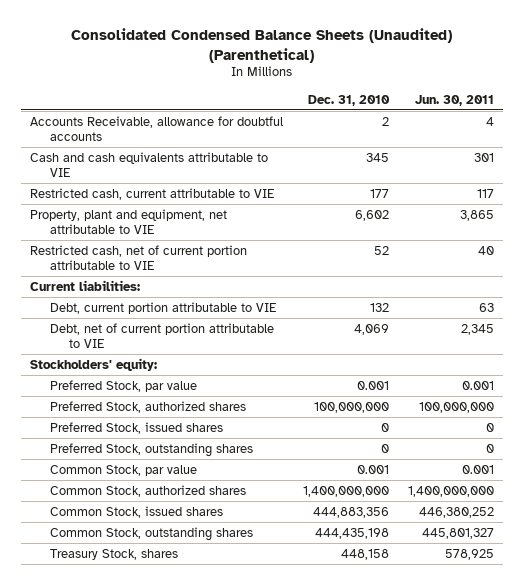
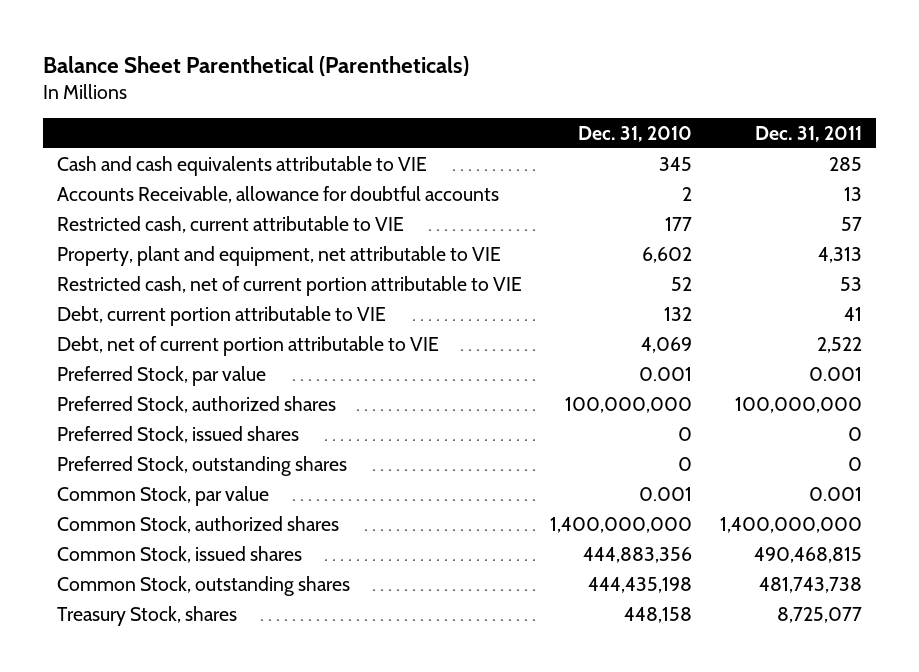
[71,28,453,63] Consolidated Condensed Balance Sheets (Unaudited) (Parenthetical) -> [42,55,469,76] Balance Sheet Parenthetical (Parentheticals)
[414,94,494,106] Jun. 30, 2011 -> none
none -> [754,125,862,142] Dec. 31, 2011
[30,115,284,141] Accounts Receivable, allowance for doubtful accounts -> [56,185,499,203] Accounts Receivable, allowance for doubtful accounts
[30,279,141,291] Current liabilities: -> none
[30,357,158,371] Stockholders' equity: -> none

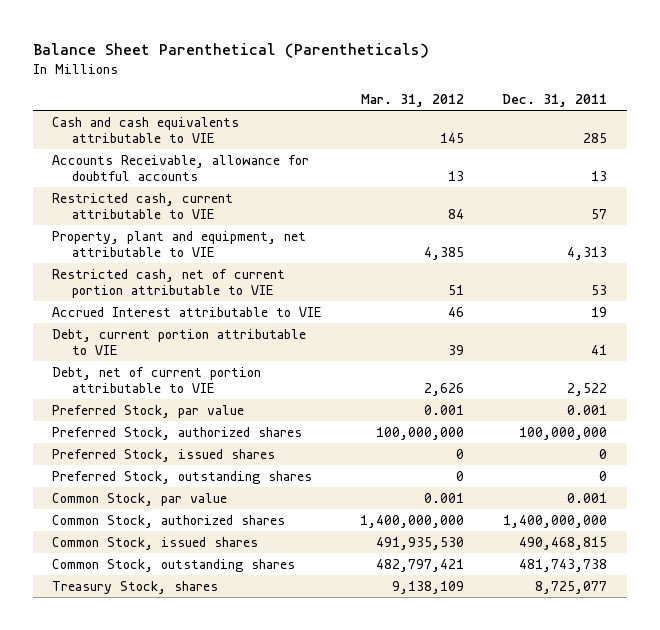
[577,125,692,142] Dec. 31, 2010 -> none
none -> [361,93,465,107] Mar. 31, 2012
none -> [52,306,323,317] Accrued Interest attributable to VIE

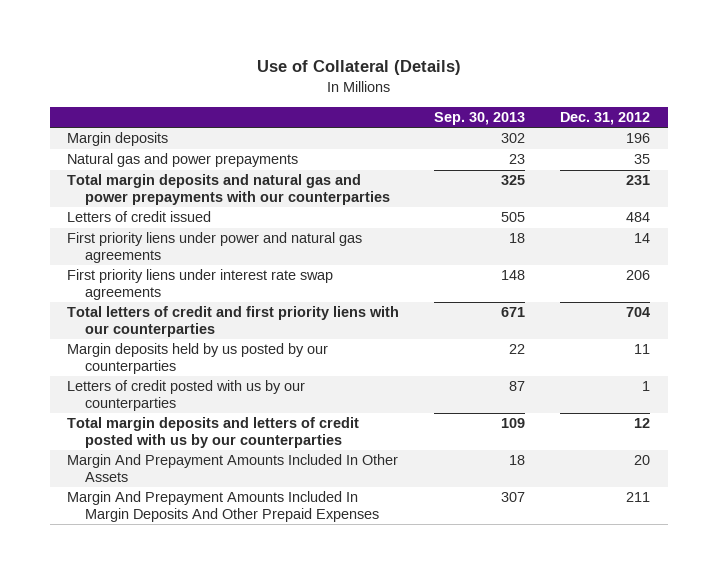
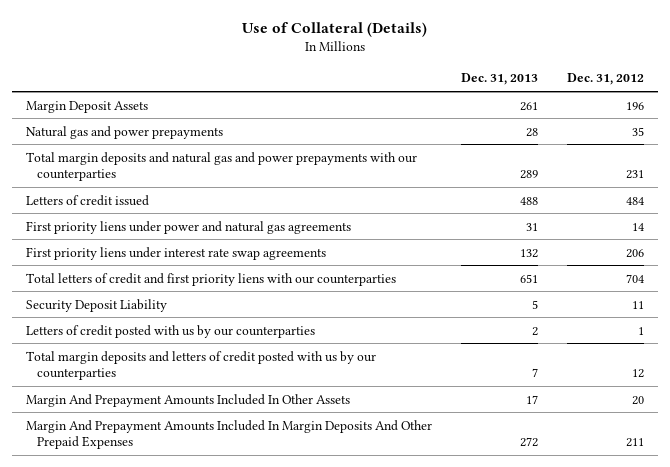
[434,111,526,125] Sep. 30, 2013 -> none
none -> [461,73,539,86] Dec. 31, 2013
[67,132,169,147] Margin deposits -> [26,100,149,113] Margin Deposit Assets
[67,343,329,374] Margin deposits held by us posted by our counterparties -> [26,298,168,312] Security Deposit Liability

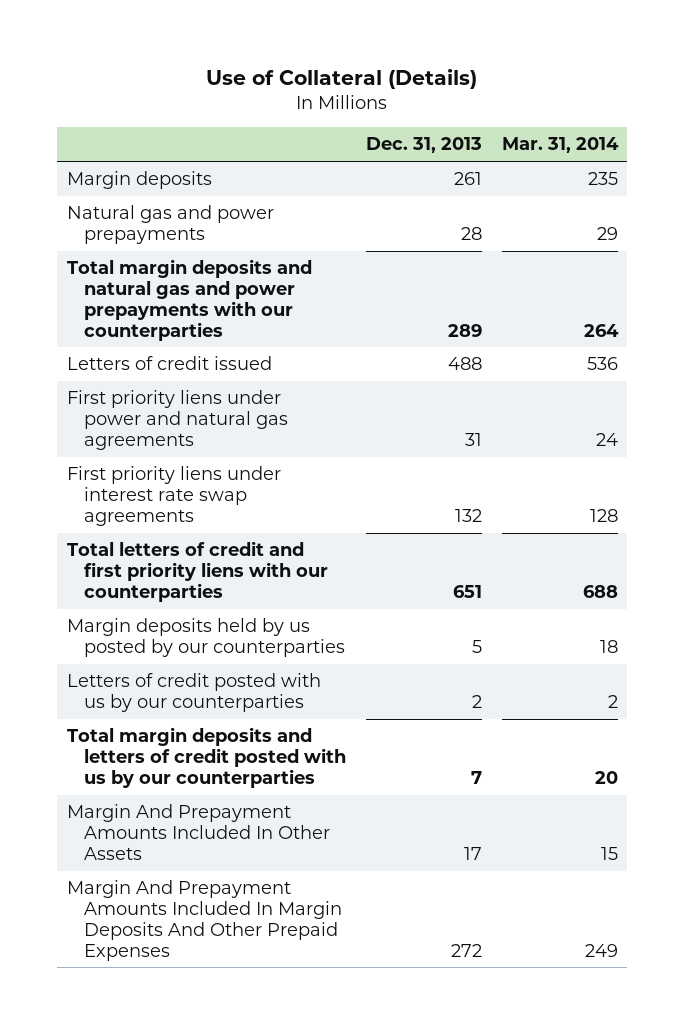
[566,73,644,86] Dec. 31, 2012 -> none
none -> [501,137,619,154] Mar. 31, 2014
[26,100,149,113] Margin Deposit Assets -> [67,171,213,190] Margin deposits
[26,298,168,312] Security Deposit Liability -> [67,618,346,658] Margin deposits held by us posted by our counterparties

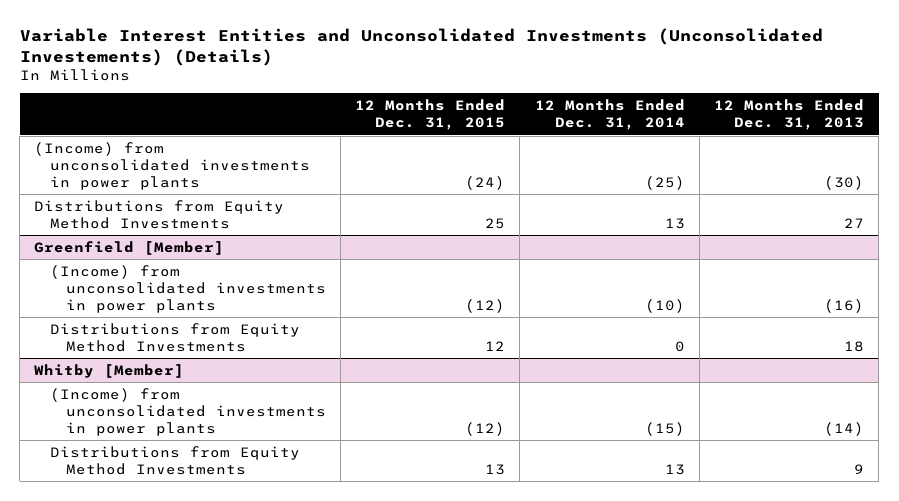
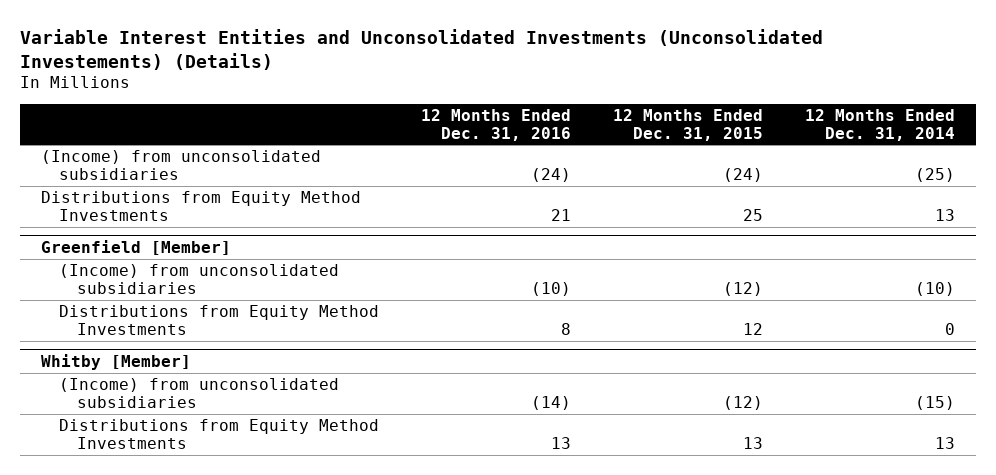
[714,99,865,131] 12 Months Ended Dec. 31, 2013 -> none
none -> [420,108,571,141] 12 Months Ended Dec. 31, 2016
[34,141,311,191] (Income) from unconsolidated investments in power plants -> [40,150,321,180] (Income) from unconsolidated subsidiaries
[50,264,326,314] (Income) from unconsolidated investments in power plants -> [58,264,339,294] (Income) from unconsolidated subsidiaries
[50,387,326,437] (Income) from unconsolidated investments in power plants -> [58,378,339,408] (Income) from unconsolidated subsidiaries

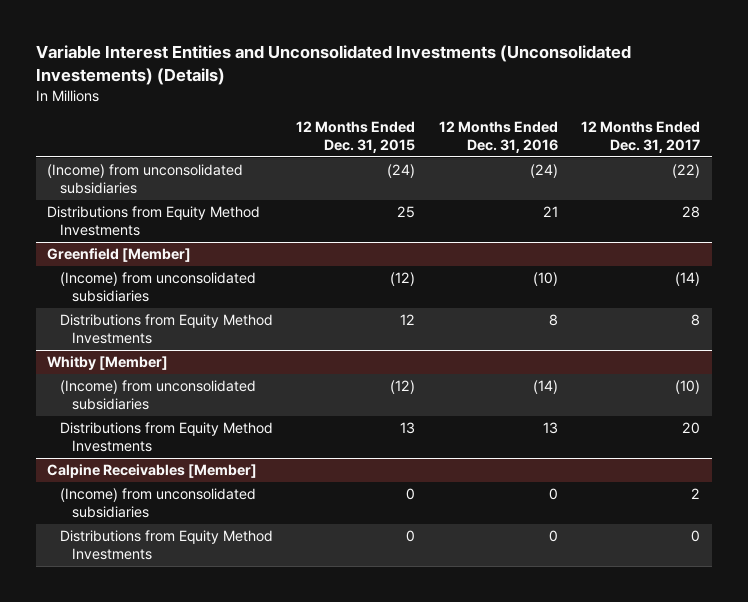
[805,108,956,141] 12 Months Ended Dec. 31, 2014 -> none
none -> [581,121,701,153] 12 Months Ended Dec. 31, 2017
none -> [47,464,258,479] Calpine Receivables [Member]
none -> [59,488,256,518] (Income) from unconsolidated subsidiaries
none -> [59,530,273,560] Distributions from Equity Method Investments

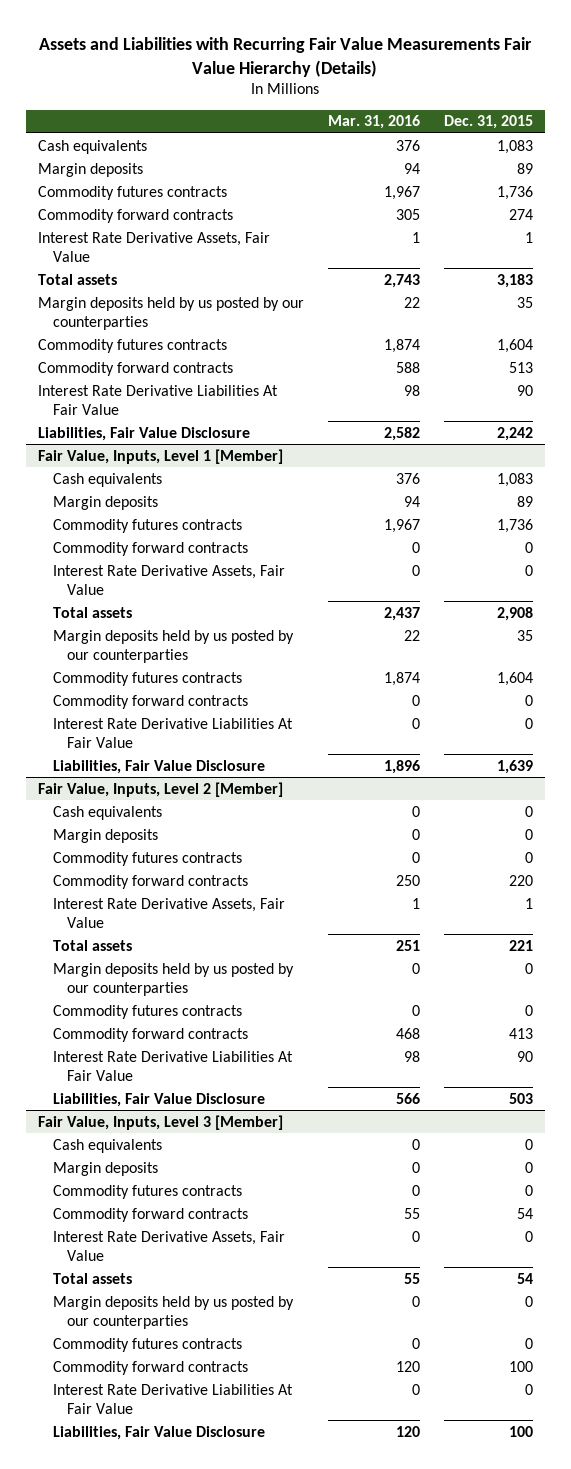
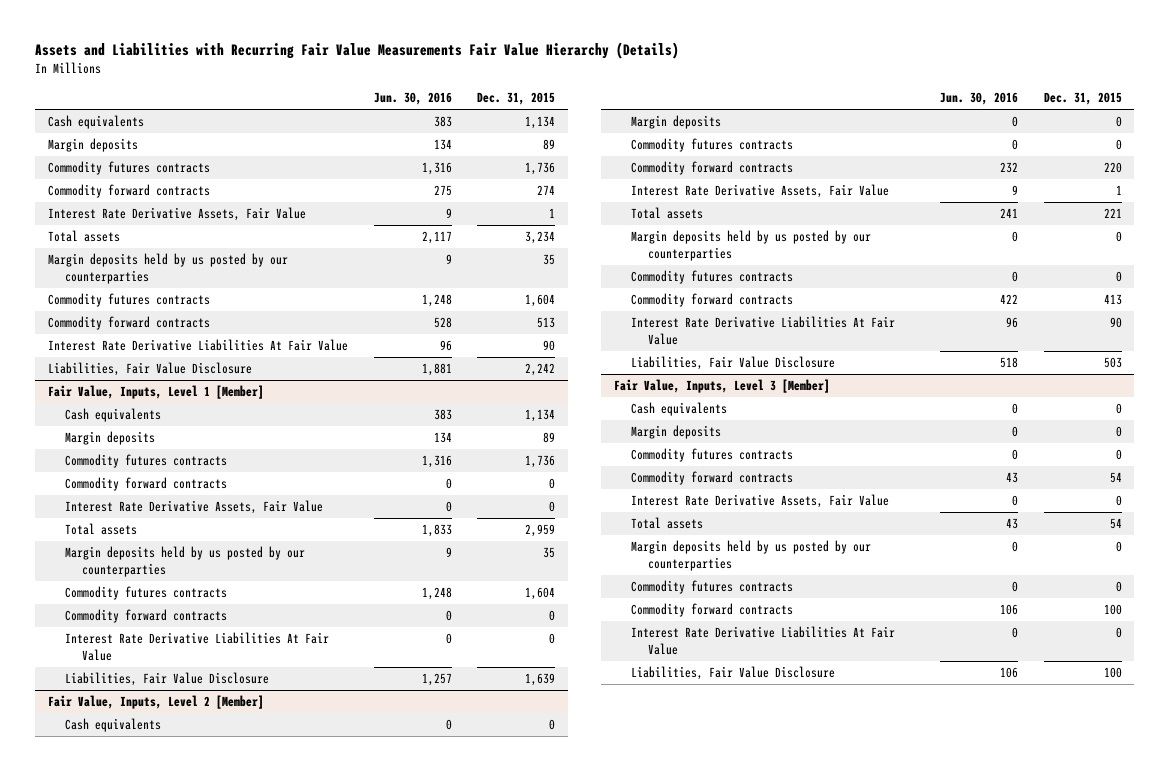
[327,115,420,130] Mar. 31, 2016 -> none
none -> [373,92,452,106] Jun. 30, 2016
[496,139,533,154] 1,083 -> [525,116,556,130] 1,134
[496,273,533,288] 3,183 -> [525,231,556,245] 3,234
[496,472,533,487] 1,083 -> [525,409,556,423] 1,134
[496,606,533,621] 2,908 -> [525,524,556,538] 2,959

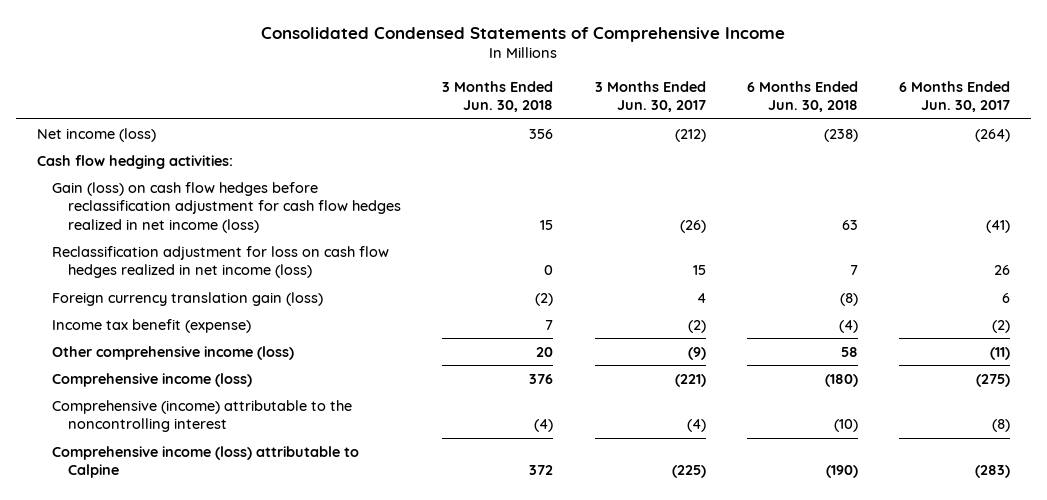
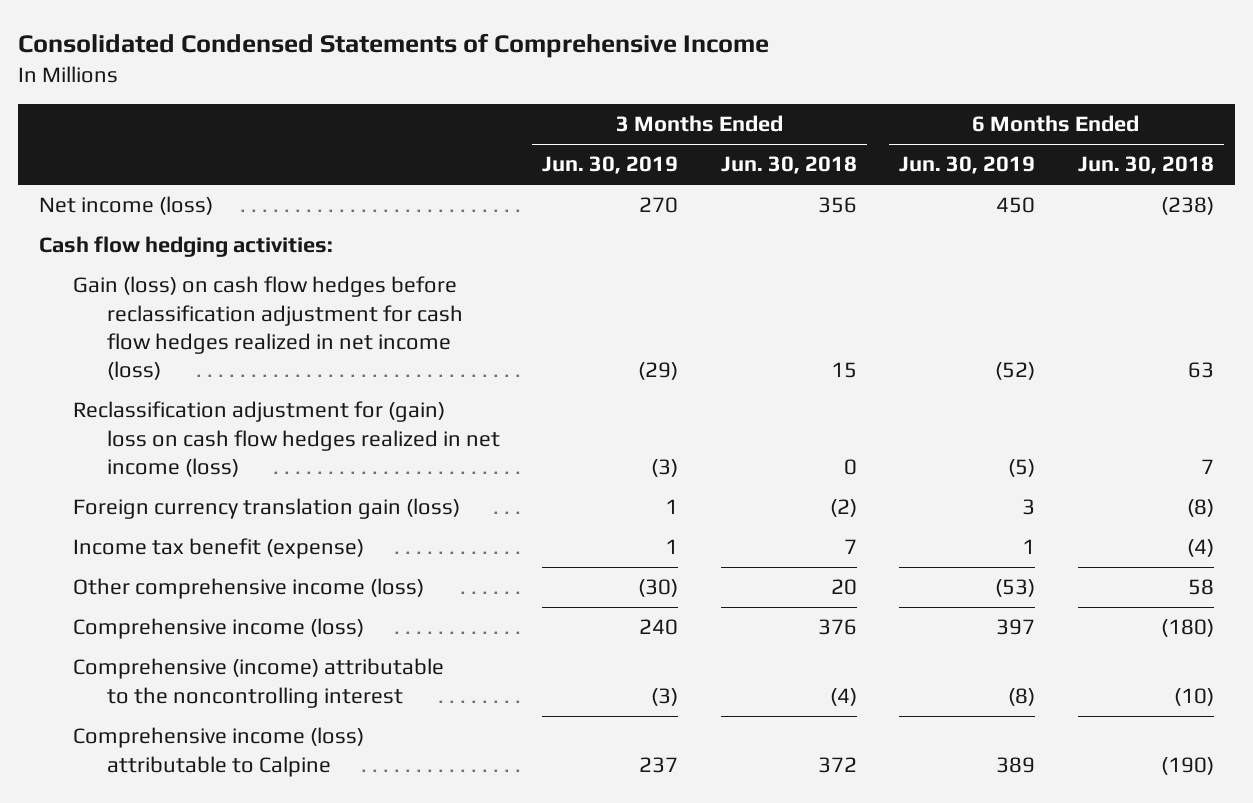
[594,80,706,113] 3 Months Ended Jun. 30, 2017 -> none
[899,80,1011,113] 6 Months Ended Jun. 30, 2017 -> none
none -> [542,156,679,175] Jun. 30, 2019
none -> [899,156,1036,175] Jun. 30, 2019
[52,245,390,279] Reclassification adjustment for loss on cash flow hedges realized in net income (loss) -> [73,401,500,477] Reclassification adjustment for (gain) loss on cash flow hedges realized in net income (loss)

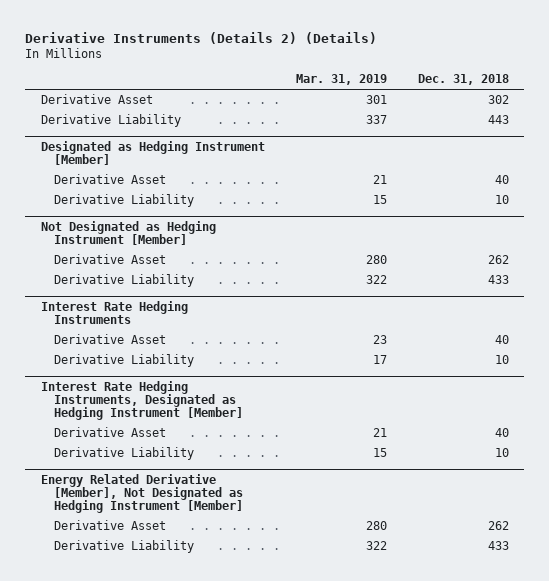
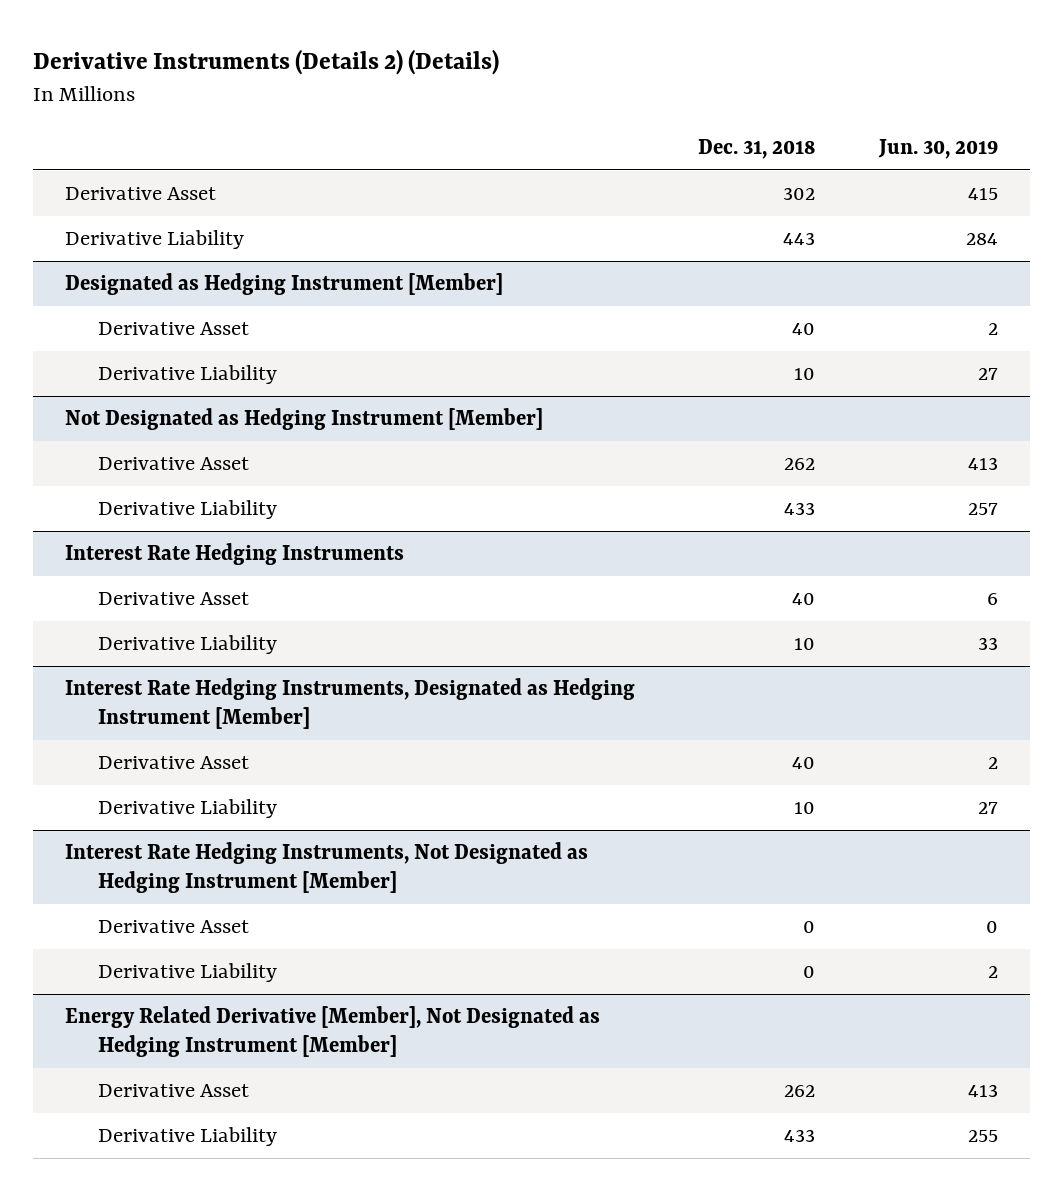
[295,74,387,86] Mar. 31, 2019 -> none
none -> [878,138,999,159] Jun. 30, 2019
none -> [64,842,588,893] Interest Rate Hedging Instruments, Not Designated as Hedging Instrument [Member]
none -> [98,920,250,934] Derivative Asset
none -> [98,963,278,983] Derivative Liability

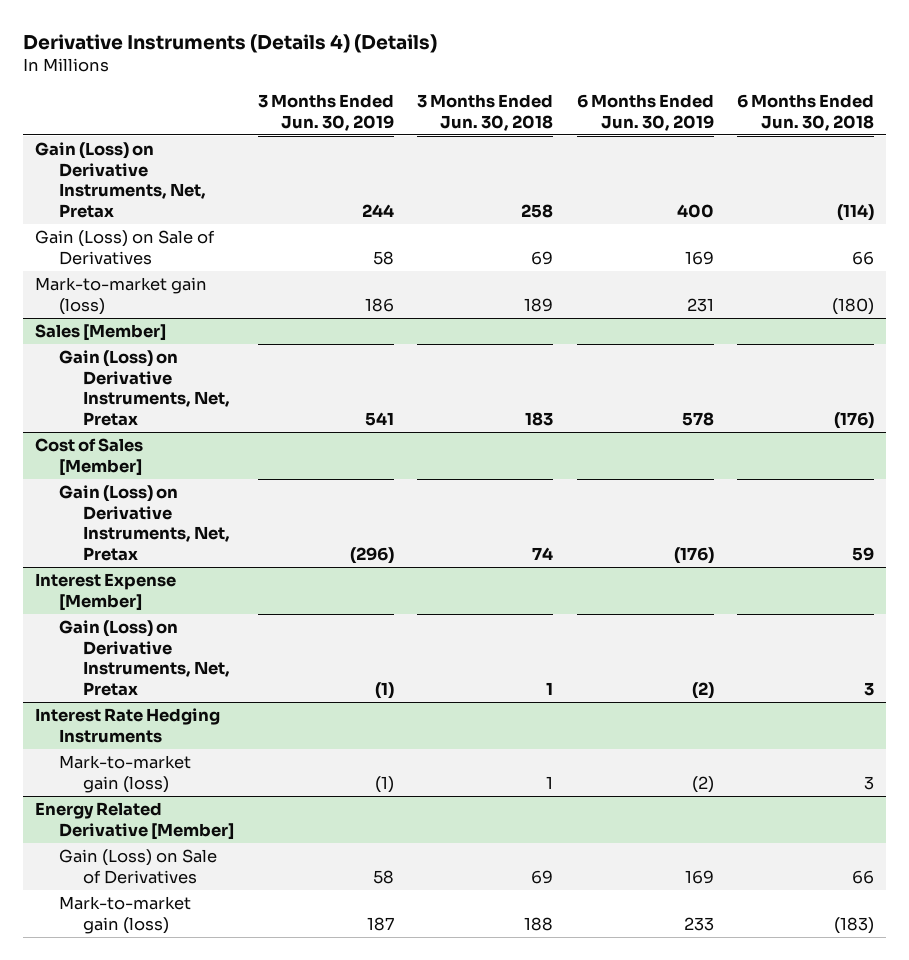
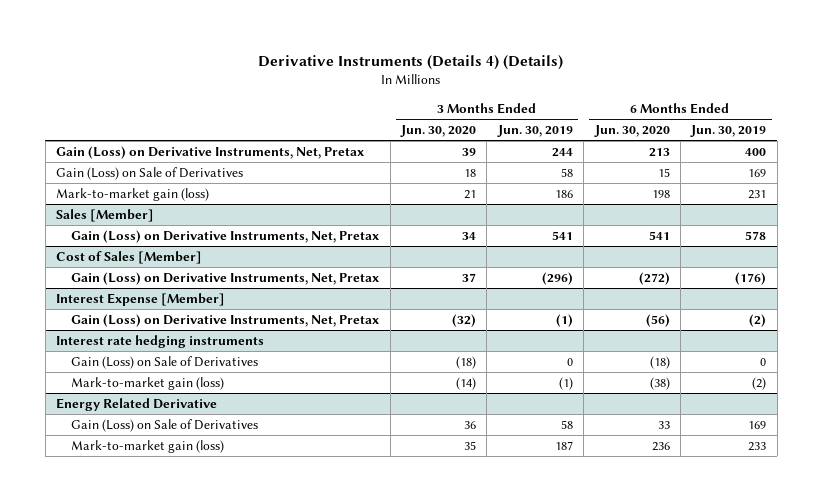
[417,94,554,131] 3 Months Ended Jun. 30, 2018 -> none
[737,94,875,131] 6 Months Ended Jun. 30, 2018 -> none
none -> [400,125,477,138] Jun. 30, 2020
none -> [593,125,670,138] Jun. 30, 2020
[34,708,220,743] Interest Rate Hedging Instruments -> [56,335,265,349] Interest rate hedging instruments
none -> [71,356,259,370] Gain (Loss) on Sale of Derivatives
[34,802,234,840] Energy Related Derivative [Member] -> [56,398,218,412] Energy Related Derivative

